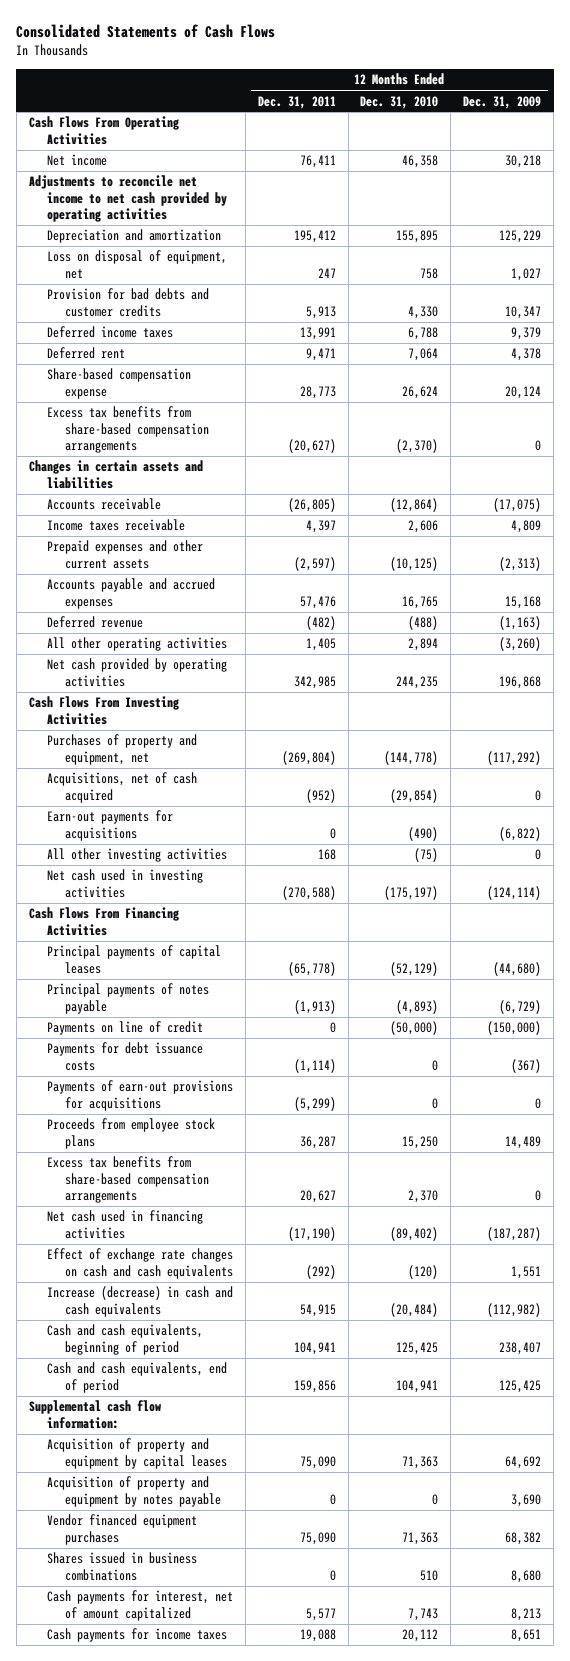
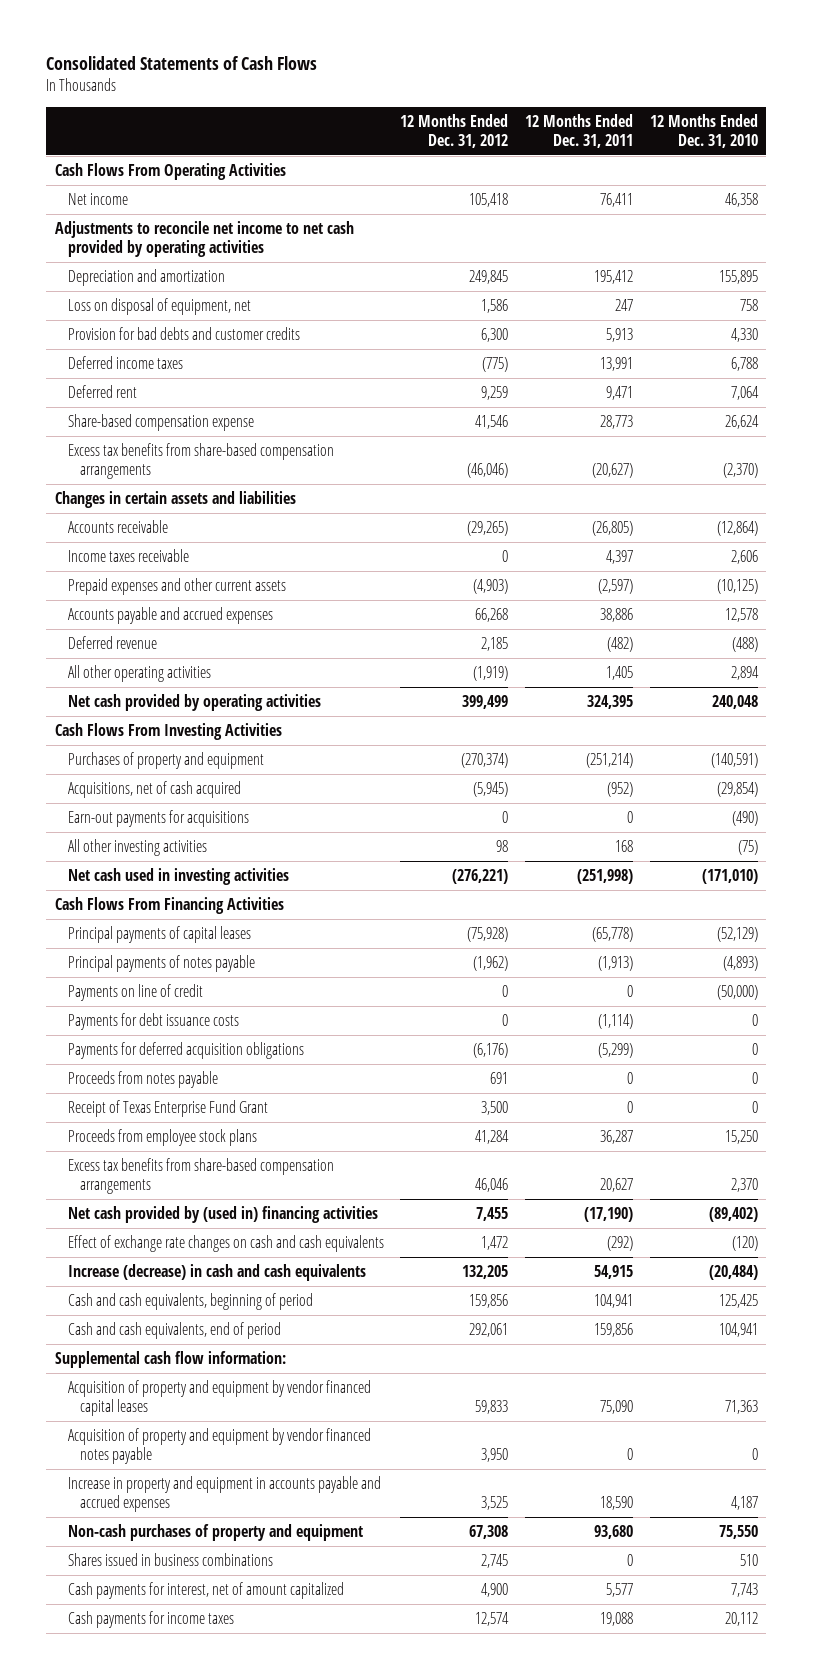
[463,95,542,109] Dec. 31, 2009 -> none
none -> [400,113,509,148] 12 Months Ended Dec. 31, 2012
[299,595,336,609] 57,476 -> [600,607,634,622] 38,886
[402,595,439,609] 16,765 -> [724,607,758,622] 12,578
[293,675,336,689] 342,985 -> [587,694,634,709] 324,395
[396,675,439,689] 244,235 -> [711,694,758,709] 240,048
[46,734,197,765] Purchases of property and equipment, net -> [67,751,264,769] Purchases of property and equipment
[281,750,336,765] (269,804) -> [586,752,634,768] (251,214)
[384,750,439,765] (144,778) -> [710,752,758,768] (140,591)
[281,885,336,900] (270,588) -> [577,868,634,884] (251,998)
[384,885,439,900] (175,197) -> [701,868,758,884] (171,010)
[46,1080,233,1111] Payments of earn-out provisions for acquisitions -> [67,1041,304,1059] Payments for deferred acquisition obligations
none -> [67,1070,218,1088] Proceeds from notes payable
none -> [67,1099,268,1117] Receipt of Texas Enterprise Fund Grant
[46,1210,203,1239] Net cash used in financing activities -> [67,1205,378,1223] Net cash provided by (used in) financing activities
[46,1514,197,1545] Vendor financed equipment purchases -> none
[46,1438,227,1469] Acquisition of property and equipment by capital leases -> [67,1379,371,1417] Acquisition of property and equipment by vendor financed capital leases
[46,1476,221,1507] Acquisition of property and equipment by notes payable -> [67,1427,371,1465] Acquisition of property and equipment by vendor financed notes payable
none -> [67,1475,381,1513] Increase in property and equipment in accounts payable and accrued expenses
none -> [67,1523,363,1541] Non-cash purchases of property and equipment

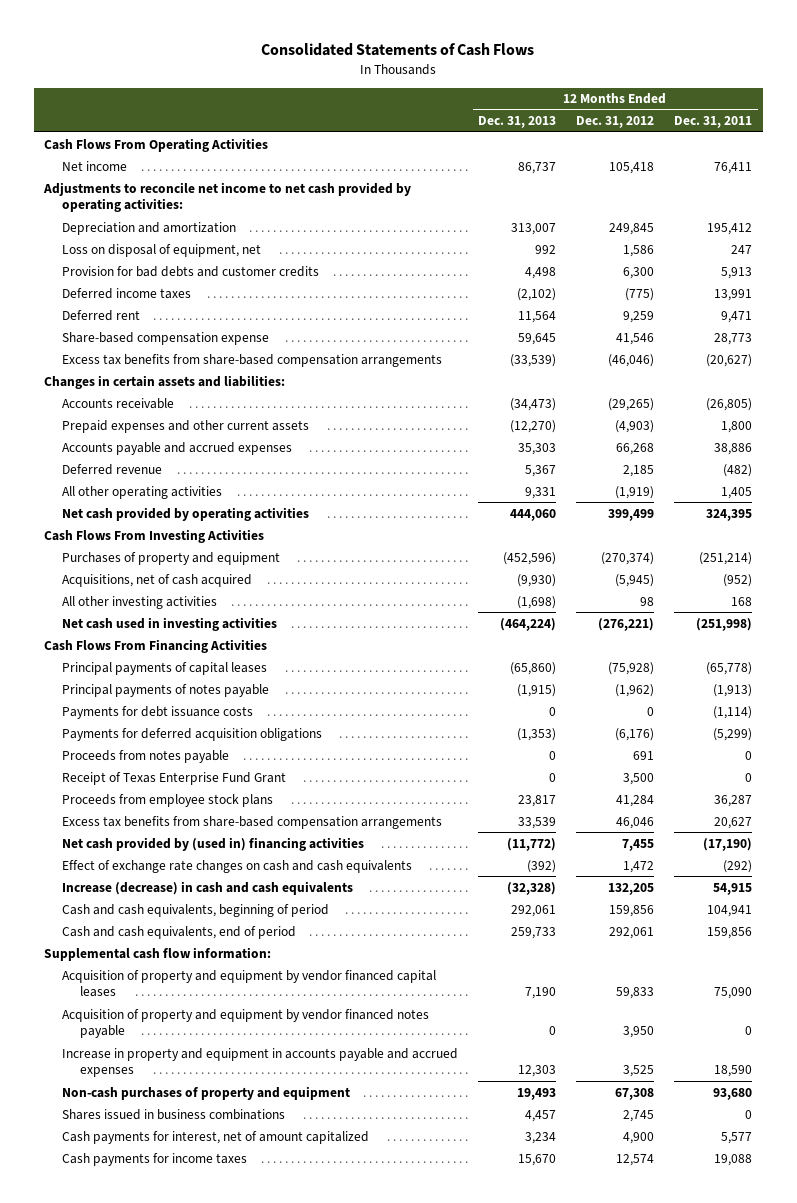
[649,113,758,148] 12 Months Ended Dec. 31, 2010 -> none
none -> [478,116,557,129] Dec. 31, 2013
[54,220,354,258] Adjustments to reconcile net income to net cash provided by operating activities -> [43,181,412,213] Adjustments to reconcile net income to net cash provided by operating activities:
[54,490,296,508] Changes in certain assets and liabilities -> [44,374,286,389] Changes in certain assets and liabilities:
[67,548,189,562] Income taxes receivable -> none
[598,578,634,594] (2,597) -> [721,420,753,433] 1,800
[67,809,249,827] Earn-out payments for acquisitions -> none
[67,983,203,1001] Payments on line of credit -> none

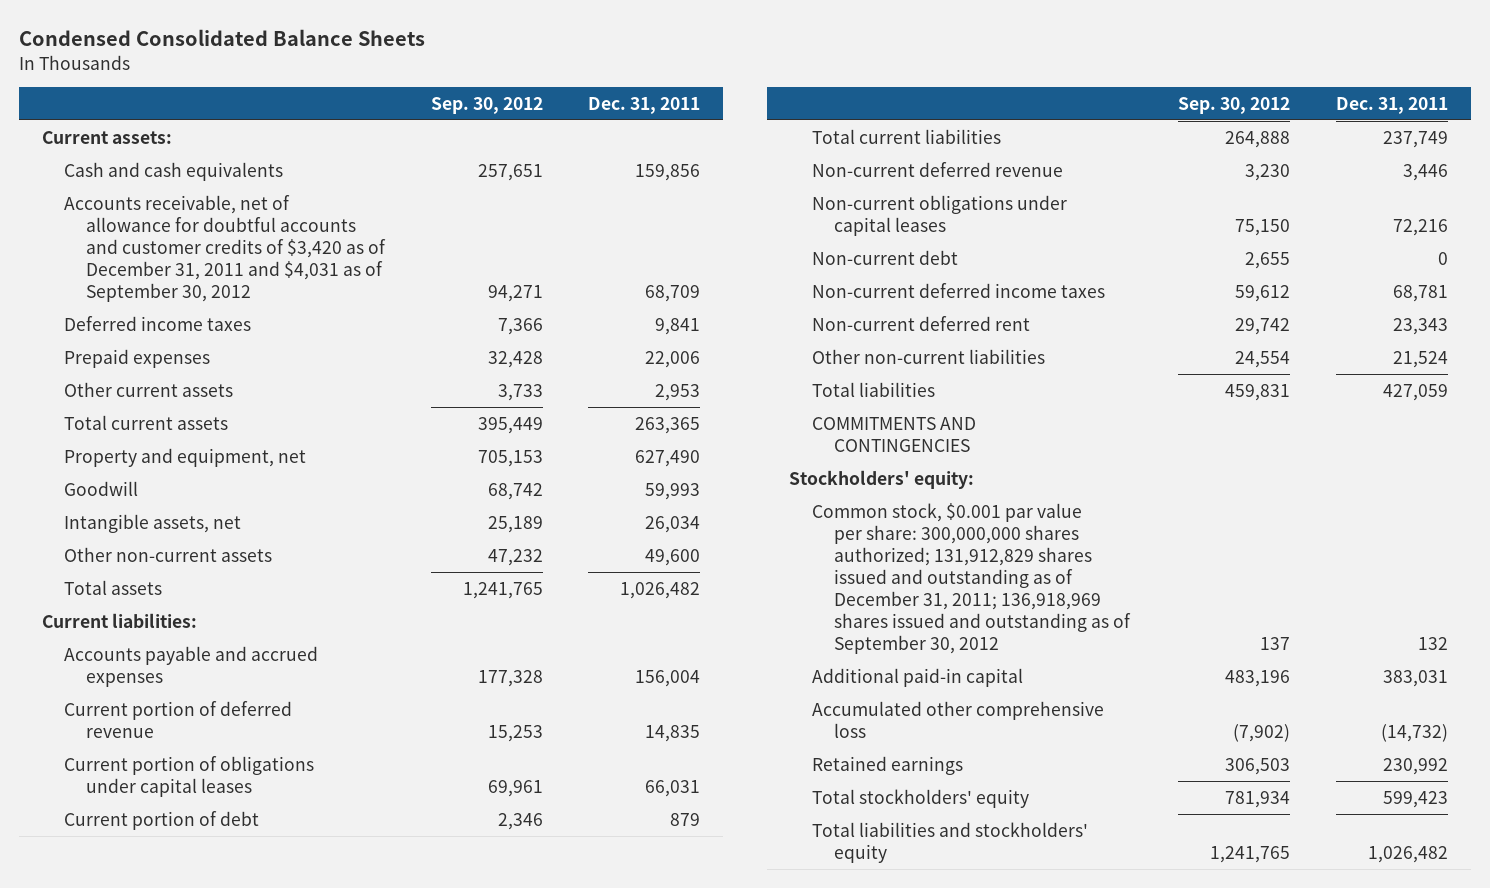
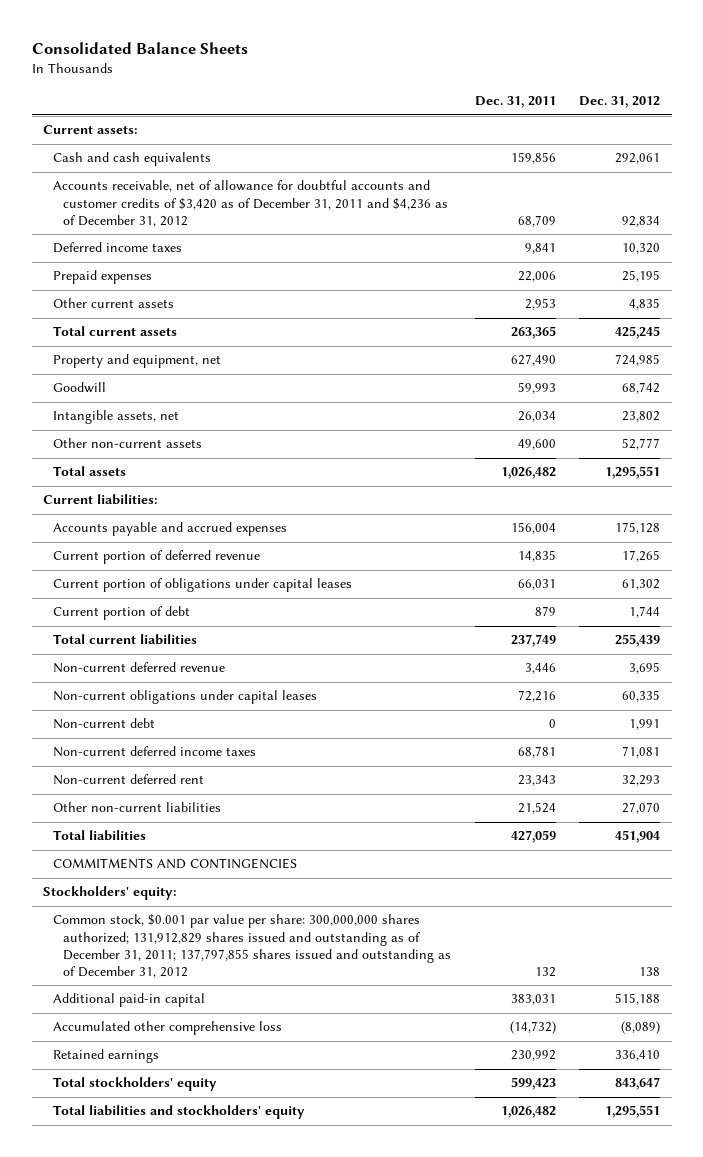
[19,29,426,47] Condensed Consolidated Balance Sheets -> [31,41,248,54] Consolidated Balance Sheets
[430,96,543,114] Sep. 30, 2012 -> none
none -> [579,96,661,109] Dec. 31, 2012
[63,194,387,302] Accounts receivable, net of allowance for doubtful accounts and customer credits of $3,420 as of December 31, 2011 and $4,031 as of September 30, 2012 -> [53,180,449,227] Accounts receivable, net of allowance for doubtful accounts and customer credits of $3,420 as of December 31, 2011 and $4,236 as of December 31, 2012
[811,502,1131,655] Common stock, $0.001 par value per share: 300,000,000 shares authorized; 131,912,829 shares issued and outstanding as of December 31, 2011; 136,918,969 shares issued and outstanding as of September 30, 2012 -> [53,914,452,978] Common stock, $0.001 par value per share: 300,000,000 shares authorized; 131,912,829 shares issued and outstanding as of December 31, 2011; 137,797,855 shares issued and outstanding as of December 31, 2012

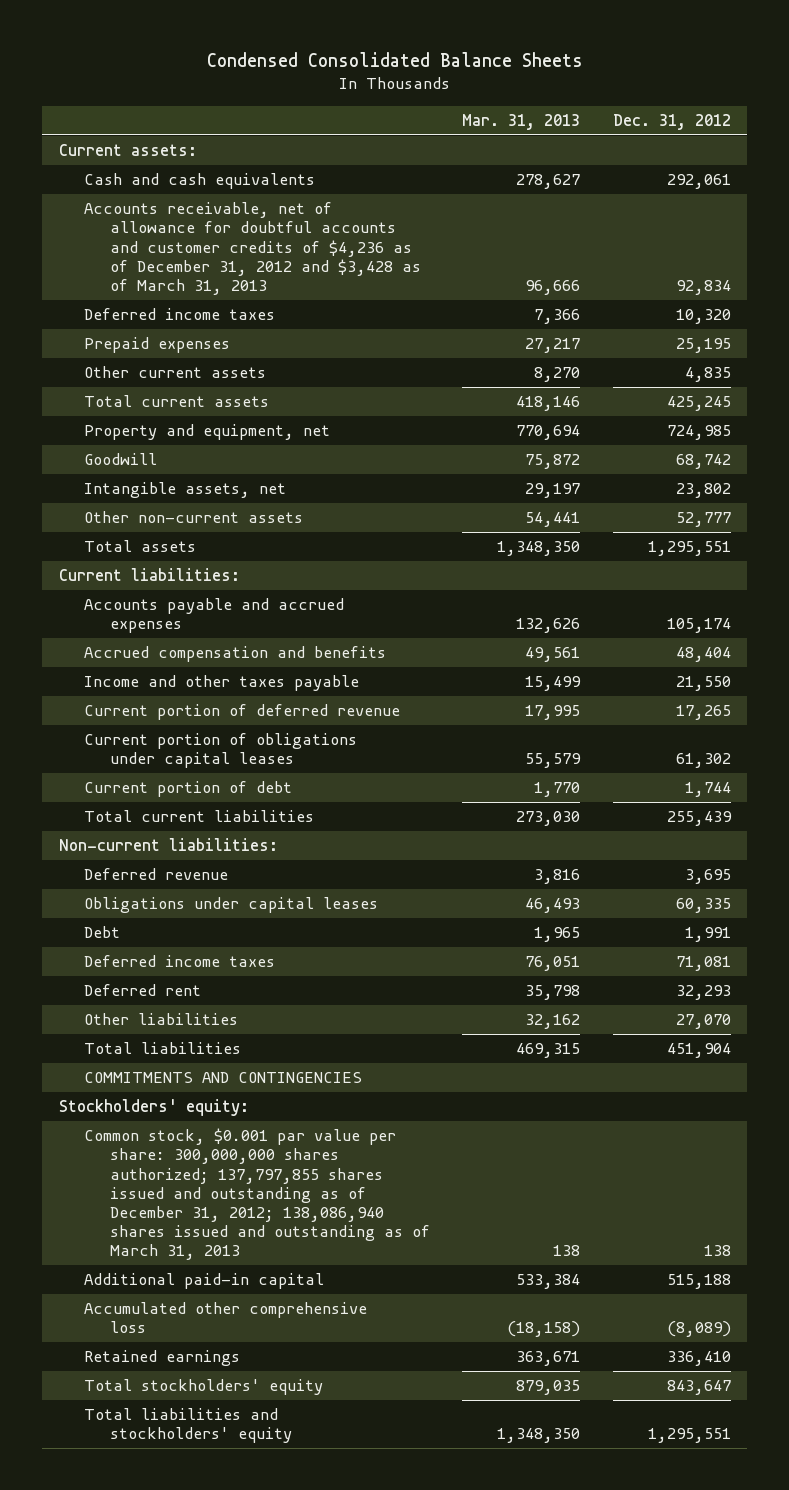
[31,41,248,54] Consolidated Balance Sheets -> [206,52,583,68] Condensed Consolidated Balance Sheets
[474,96,556,109] Dec. 31, 2011 -> none
none -> [462,113,581,130] Mar. 31, 2013
[53,180,449,227] Accounts receivable, net of allowance for doubtful accounts and customer credits of $3,420 as of December 31, 2011 and $4,236 as of December 31, 2012 -> [84,202,421,295] Accounts receivable, net of allowance for doubtful accounts and customer credits of $4,236 as of December 31, 2012 and $3,428 as of March 31, 2013
[615,522,661,535] 175,128 -> [666,618,731,634] 105,174
none -> [84,646,387,663] Accrued compensation and benefits
none -> [84,675,360,692] Income and other taxes payable
none -> [58,838,278,852] Non-current liabilities:
[53,662,226,674] Non-current deferred revenue -> [84,868,229,881] Deferred revenue
[53,690,318,705] Non-current obligations under capital leases -> [84,897,379,914] Obligations under capital leases
[53,718,156,730] Non-current debt -> [84,926,121,939] Debt
[53,746,257,758] Non-current deferred income taxes -> [84,955,276,968] Deferred income taxes
[53,774,205,786] Non-current deferred rent -> [84,984,202,997] Deferred rent
[53,802,222,813] Other non-current liabilities -> [84,1013,239,1026] Other liabilities
[53,914,452,978] Common stock, $0.001 par value per share: 300,000,000 shares authorized; 131,912,829 shares issued and outstanding as of December 31, 2011; 137,797,855 shares issued and outstanding as of December 31, 2012 -> [84,1128,430,1261] Common stock, $0.001 par value per share: 300,000,000 shares authorized; 137,797,855 shares issued and outstanding as of December 31, 2012; 138,086,940 shares issued and outstanding as of March 31, 2013

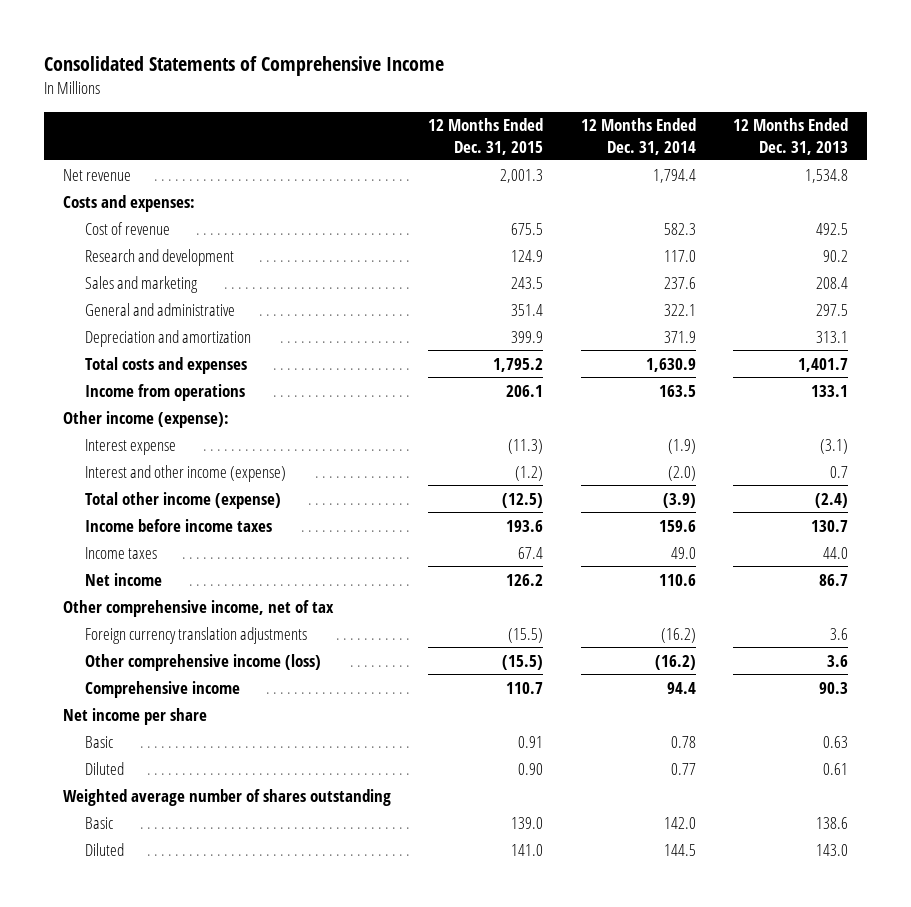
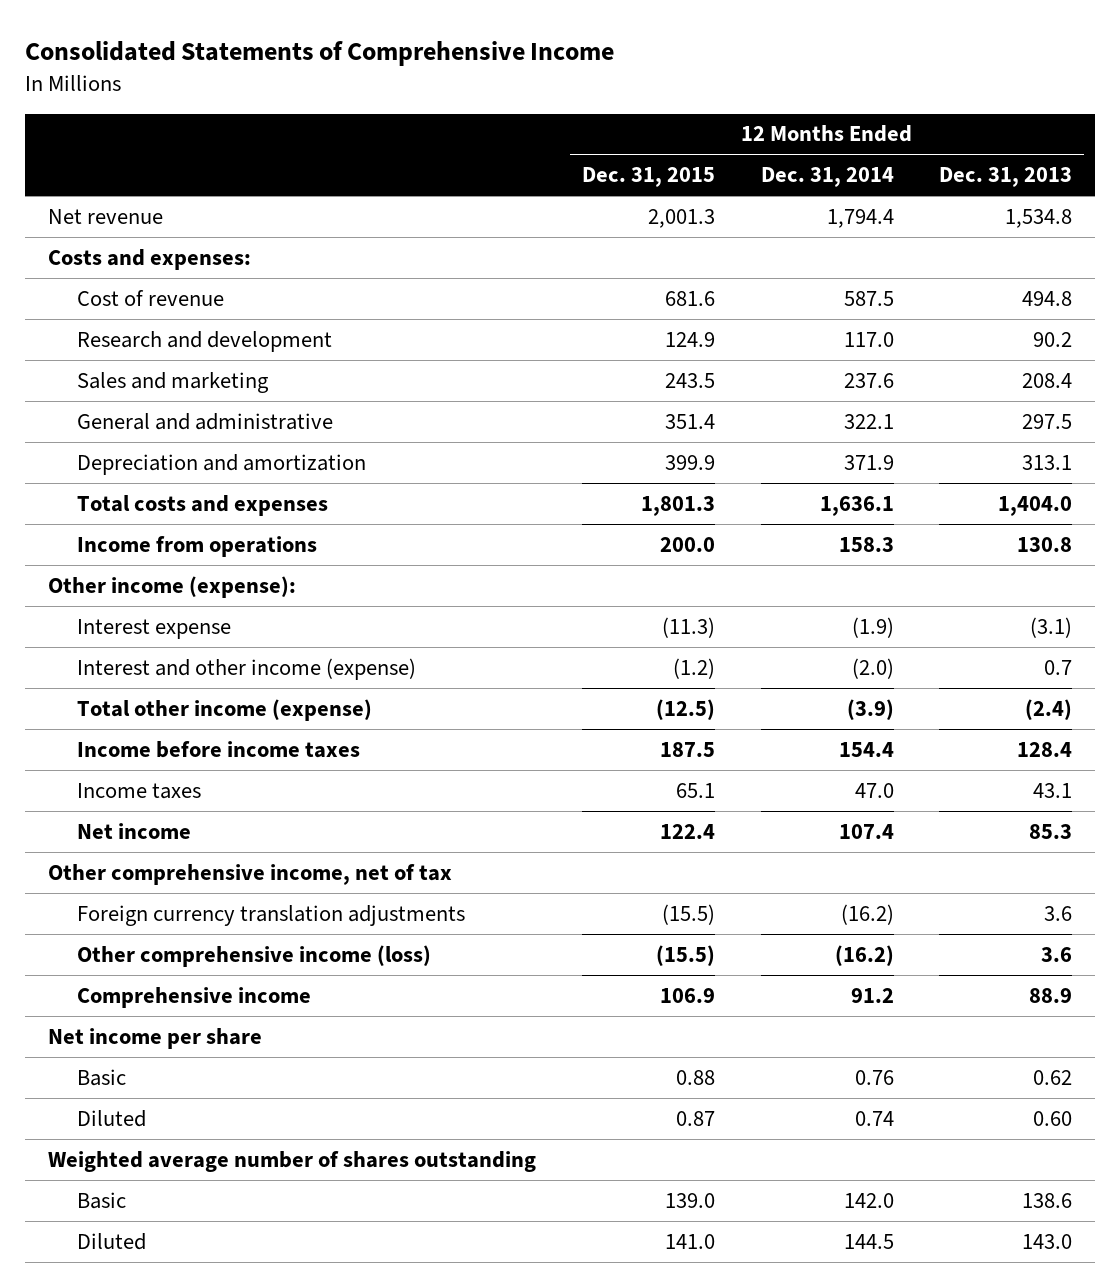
[511,222,544,235] 675.5 -> [664,290,715,306] 681.6
[663,222,696,235] 582.3 -> [843,290,894,306] 587.5
[815,222,848,235] 492.5 -> [1022,290,1073,306] 494.8
[493,357,544,372] 1,795.2 -> [640,495,715,516] 1,801.3
[645,357,696,372] 1,630.9 -> [819,495,894,516] 1,636.1
[797,357,848,372] 1,401.7 -> [998,495,1073,516] 1,404.0
[506,384,544,397] 206.1 -> [659,536,715,552] 200.0
[658,384,696,397] 163.5 -> [838,536,894,552] 158.3
[810,384,848,397] 133.1 -> [1017,536,1073,552] 130.8
[506,519,544,532] 193.6 -> [659,741,715,757] 187.5
[658,519,696,532] 159.6 -> [838,741,894,757] 154.4
[810,519,848,532] 130.7 -> [1017,741,1073,757] 128.4
[518,546,544,559] 67.4 -> [675,782,715,798] 65.1
[670,546,696,559] 49.0 -> [854,782,894,798] 47.0
[822,546,848,559] 44.0 -> [1033,782,1073,798] 43.1
[506,573,544,586] 126.2 -> [659,823,715,839] 122.4
[658,573,696,586] 110.6 -> [838,823,894,839] 107.4
[818,573,848,586] 86.7 -> [1029,823,1073,839] 85.3
[506,681,544,694] 110.7 -> [659,987,715,1003] 106.9
[666,681,696,694] 94.4 -> [850,987,894,1003] 91.2
[818,681,848,694] 90.3 -> [1029,987,1073,1003] 88.9
[518,735,544,748] 0.91 -> [675,1069,715,1085] 0.88
[670,735,696,748] 0.78 -> [854,1069,894,1085] 0.76
[822,735,848,748] 0.63 -> [1033,1069,1073,1085] 0.62
[518,762,544,775] 0.90 -> [675,1110,715,1126] 0.87
[670,762,696,775] 0.77 -> [854,1110,894,1126] 0.74
[822,762,848,775] 0.61 -> [1033,1110,1073,1126] 0.60

